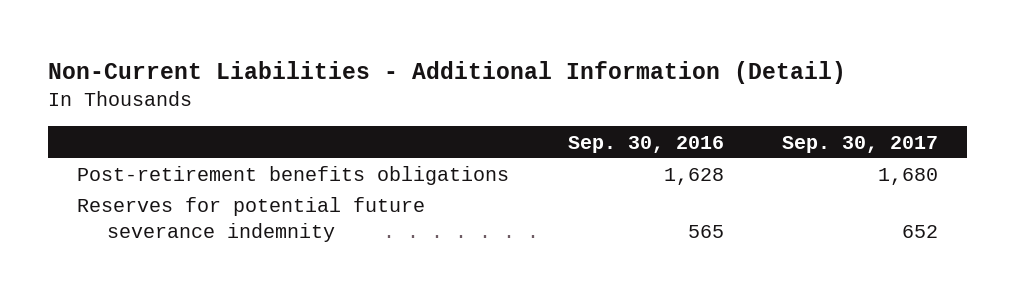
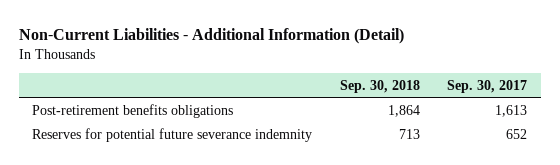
[567,135,724,153] Sep. 30, 2016 -> none
none -> [339,79,420,93] Sep. 30, 2018
[877,168,938,186] 1,680 -> [495,104,528,117] 1,613

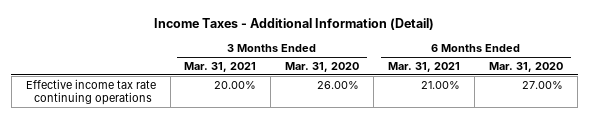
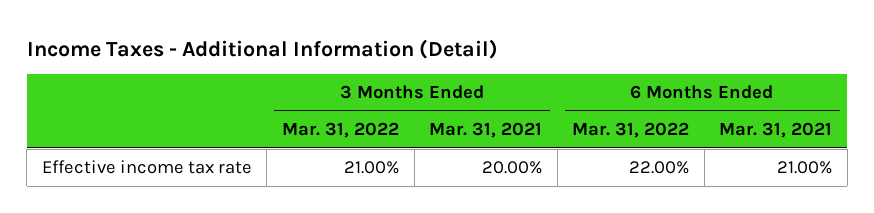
[285,62,360,73] Mar. 31, 2020 -> none
[489,62,564,73] Mar. 31, 2020 -> none
none -> [281,121,399,138] Mar. 31, 2022
none -> [572,121,690,138] Mar. 31, 2022
[25,78,156,105] Effective income tax rate continuing operations -> [41,160,252,175] Effective income tax rate

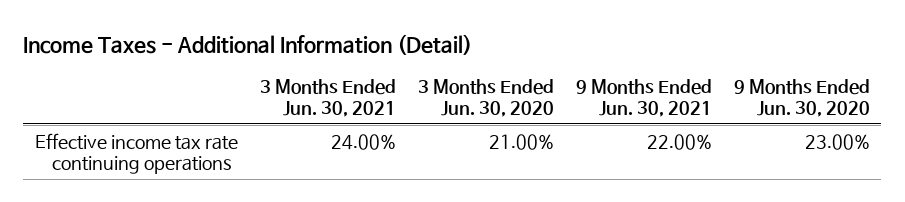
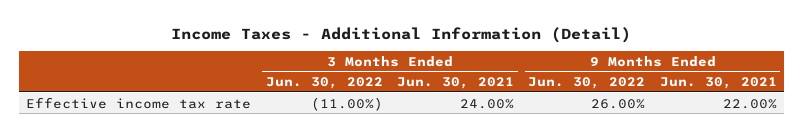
[417,78,554,117] 3 Months Ended Jun. 30, 2020 -> none
[734,78,871,117] 9 Months Ended Jun. 30, 2020 -> none
none -> [265,76,383,89] Jun. 30, 2022
none -> [528,76,646,89] Jun. 30, 2022
[34,133,238,175] Effective income tax rate continuing operations -> [26,96,252,109] Effective income tax rate

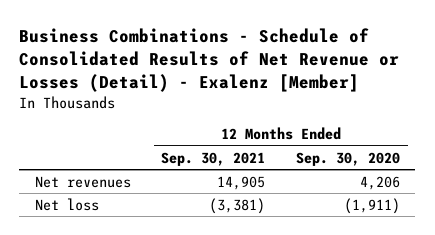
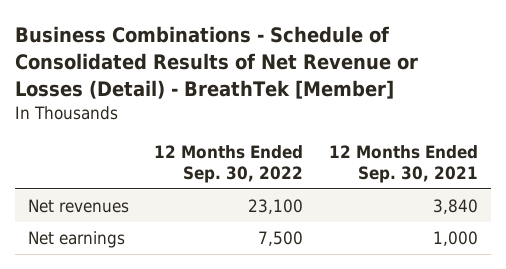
[19,28,400,93] Business Combinations - Schedule of Consolidated Results of Net Revenue or Losses (Detail) - Exalenz [Member] -> [15,26,419,99] Business Combinations - Schedule of Consolidated Results of Net Revenue or Losses (Detail) - BreathTek [Member]
[296,151,401,166] Sep. 30, 2020 -> none
none -> [154,145,304,184] 12 Months Ended Sep. 30, 2022
[217,175,266,190] 14,905 -> [432,199,478,215] 3,840
[34,197,99,211] Net loss -> [28,231,126,249] Net earnings
[209,197,266,214] (3,381) -> [432,231,478,247] 1,000

